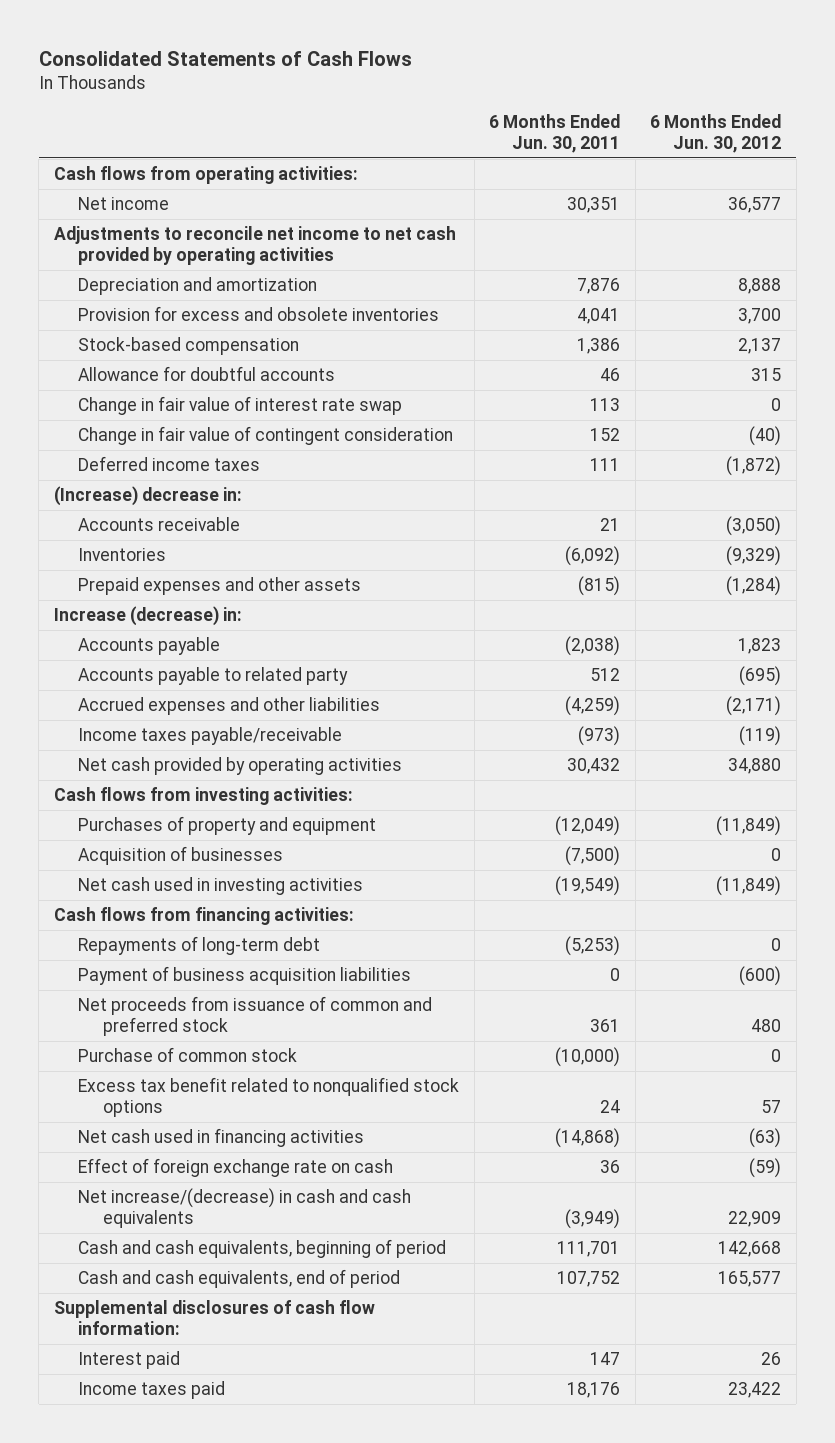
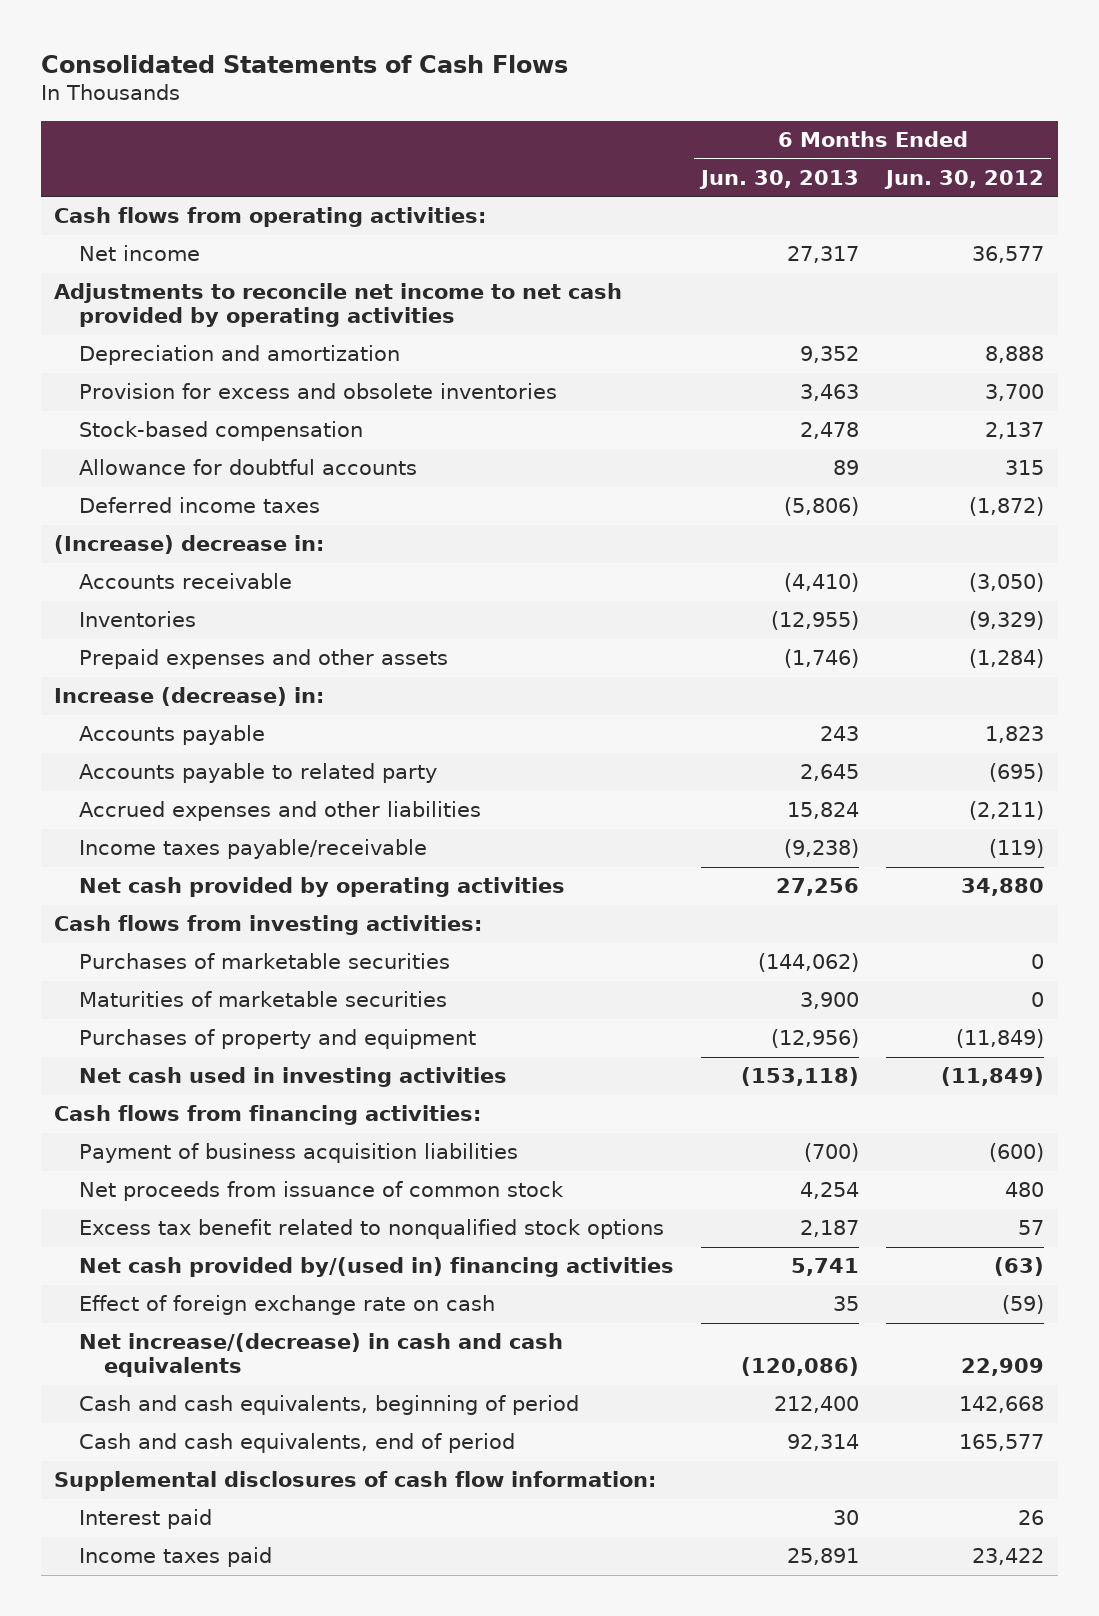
[489,113,621,153] 6 Months Ended Jun. 30, 2011 -> none
none -> [699,169,860,189] Jun. 30, 2013
[78,396,403,416] Change in fair value of interest rate swap -> none
[78,426,454,446] Change in fair value of contingent consideration -> none
[726,696,782,717] (2,171) -> [969,801,1045,821] (2,211)
none -> [79,953,451,970] Purchases of marketable securities
none -> [79,991,448,1008] Maturities of marketable securities
[78,846,284,866] Acquisition of businesses -> none
[78,936,321,956] Repayments of long-term debt -> none
[78,1047,298,1063] Purchase of common stock -> none
[78,996,433,1037] Net proceeds from issuance of common and preferred stock -> [79,1181,565,1202] Net proceeds from issuance of common stock
[78,1128,365,1148] Net cash used in financing activities -> [79,1257,675,1278] Net cash provided by/(used in) financing activities

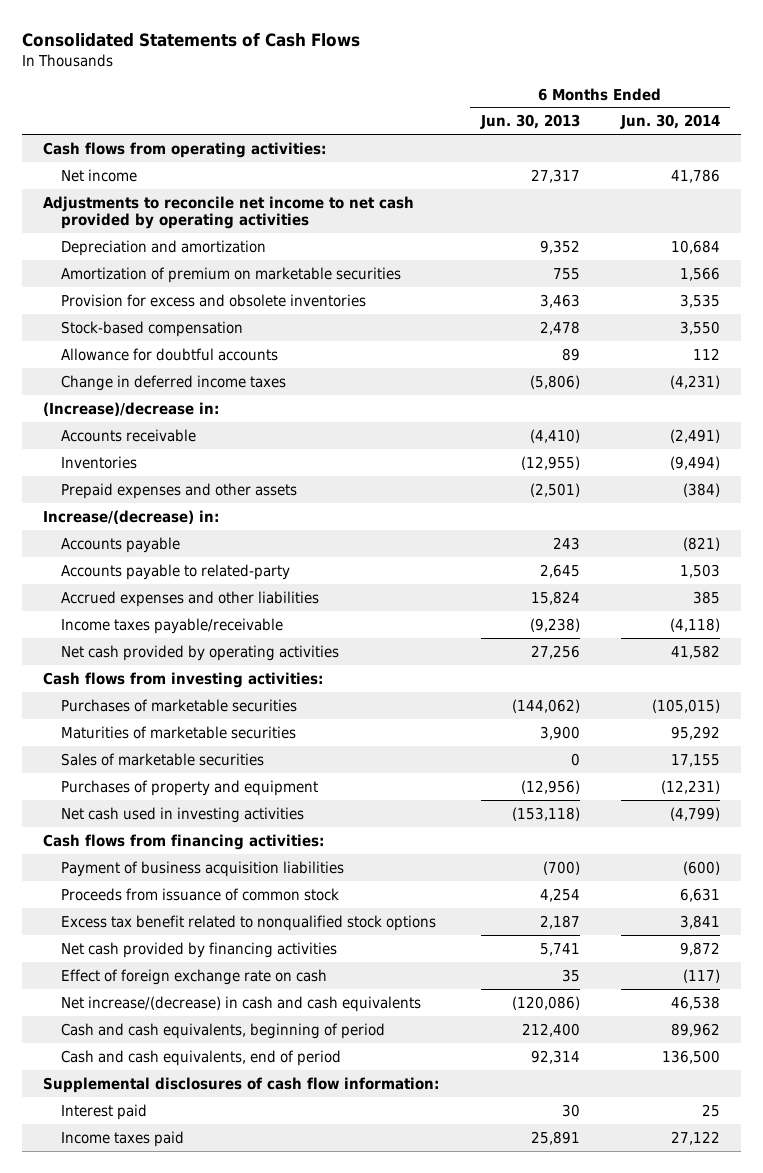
[884,169,1045,189] Jun. 30, 2012 -> none
none -> [619,114,720,130] Jun. 30, 2014
none -> [61,266,402,283] Amortization of premium on marketable securities
[79,497,321,514] Deferred income taxes -> [61,374,287,391] Change in deferred income taxes
[54,535,325,555] (Increase) decrease in: -> [43,401,220,416] (Increase)/decrease in:
[784,649,860,669] (1,746) -> [529,482,580,497] (2,501)
[54,687,325,707] Increase (decrease) in: -> [43,509,220,524] Increase/(decrease) in:
[79,763,438,784] Accounts payable to related party -> [61,563,291,580] Accounts payable to related-party
none -> [61,752,265,766] Sales of marketable securities
[79,1181,565,1202] Net proceeds from issuance of common stock -> [61,887,340,901] Proceeds from issuance of common stock
[79,1257,675,1278] Net cash provided by/(used in) financing activities -> [61,941,338,958] Net cash provided by financing activities

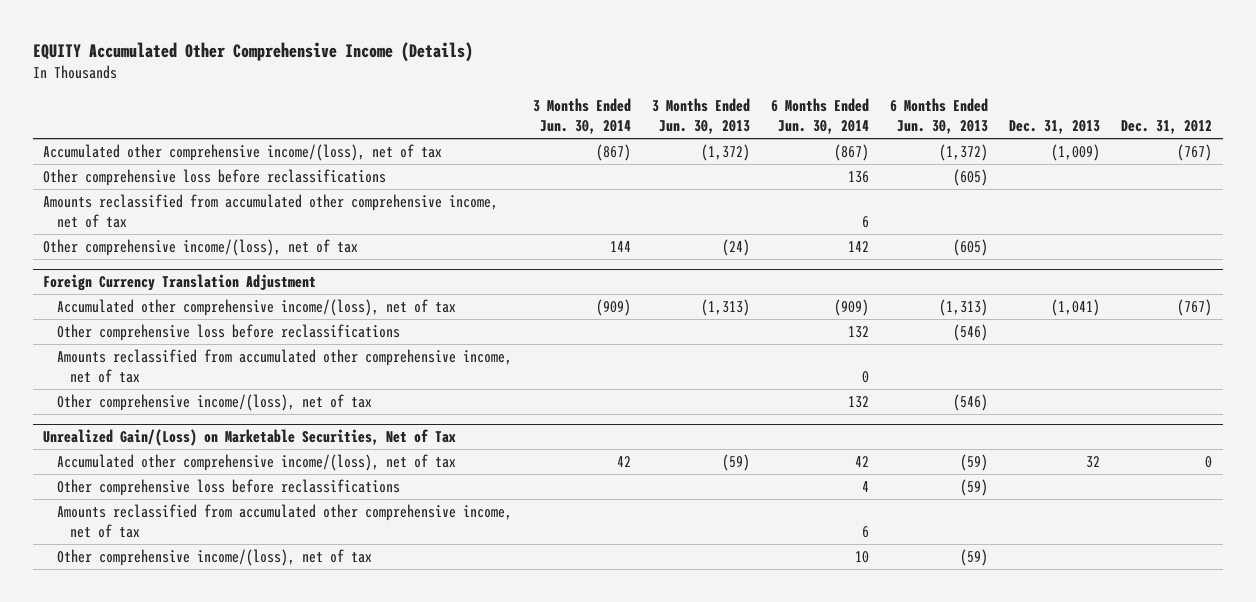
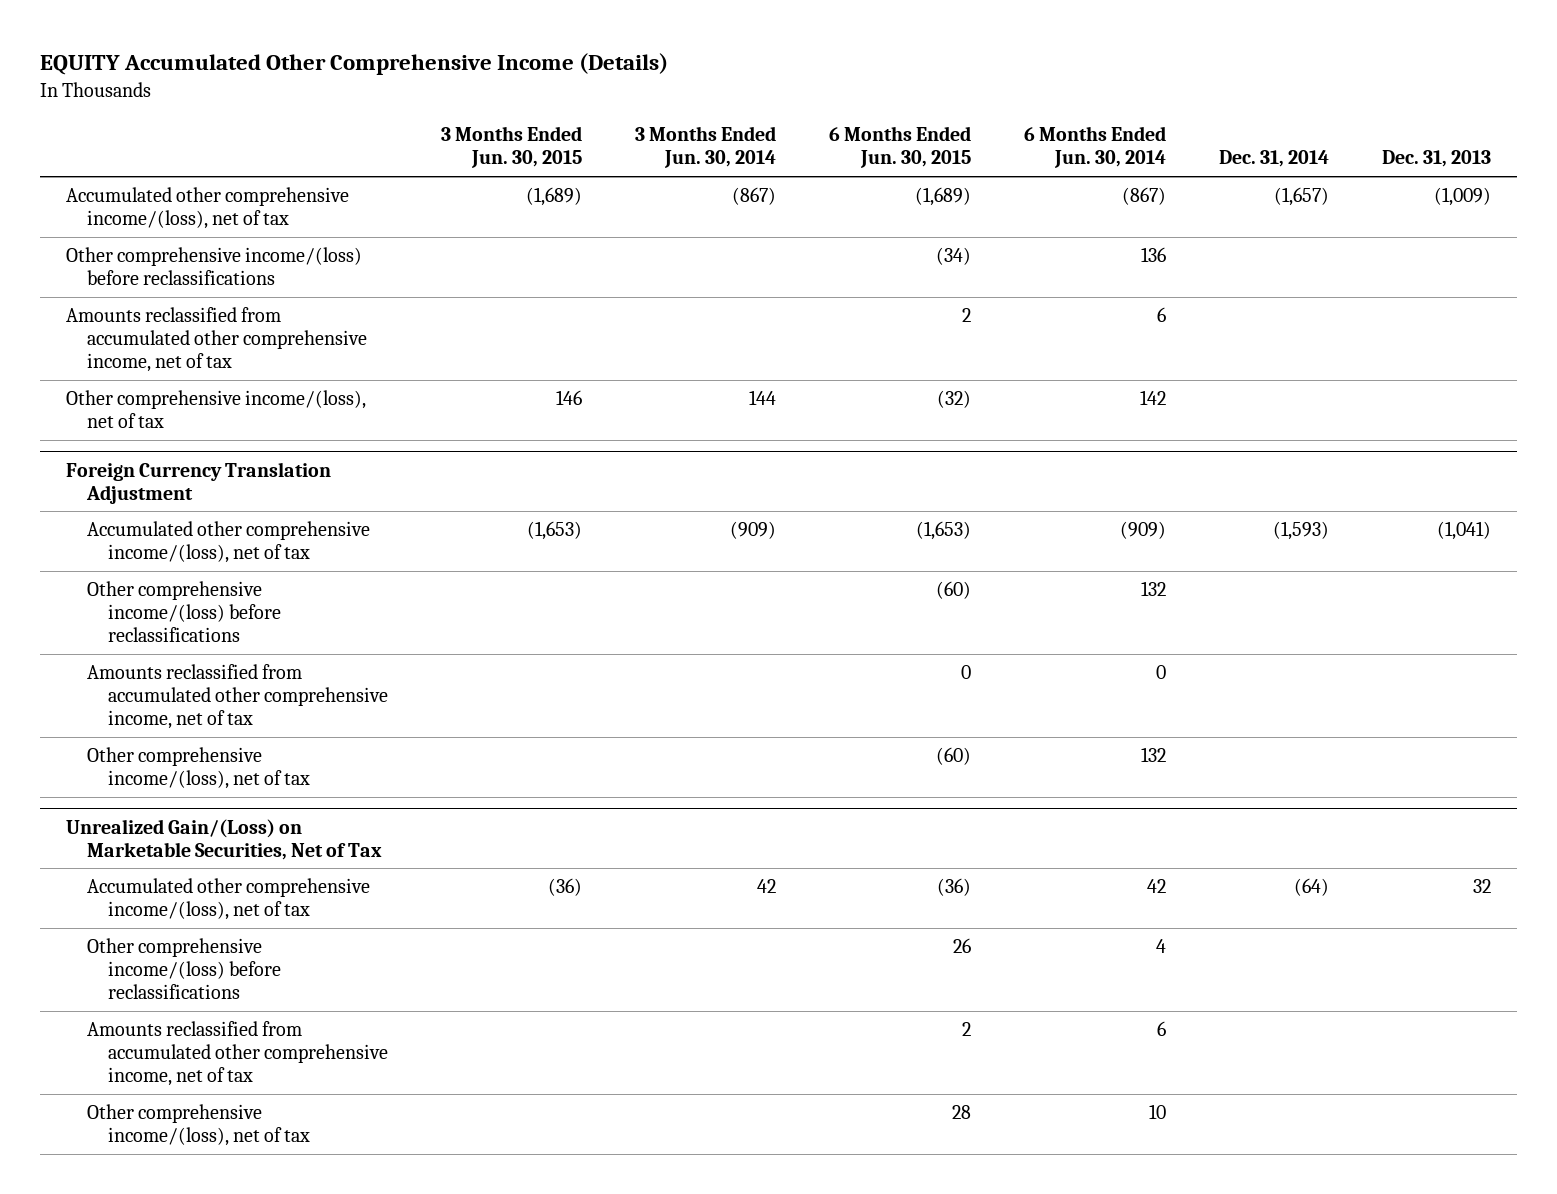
[651,98,750,135] 3 Months Ended Jun. 30, 2013 -> none
[889,98,988,135] 6 Months Ended Jun. 30, 2013 -> none
[1121,120,1213,135] Dec. 31, 2012 -> none
none -> [440,126,582,169] 3 Months Ended Jun. 30, 2015
none -> [828,126,971,169] 6 Months Ended Jun. 30, 2015
none -> [1218,150,1329,168] Dec. 31, 2014
[43,168,387,186] Other comprehensive loss before reclassifications -> [66,247,363,286] Other comprehensive income/(loss) before reclassifications
[56,323,400,341] Other comprehensive loss before reclassifications -> [86,581,281,643] Other comprehensive income/(loss) before reclassifications
[56,478,400,496] Other comprehensive loss before reclassifications -> [86,938,281,1000] Other comprehensive income/(loss) before reclassifications

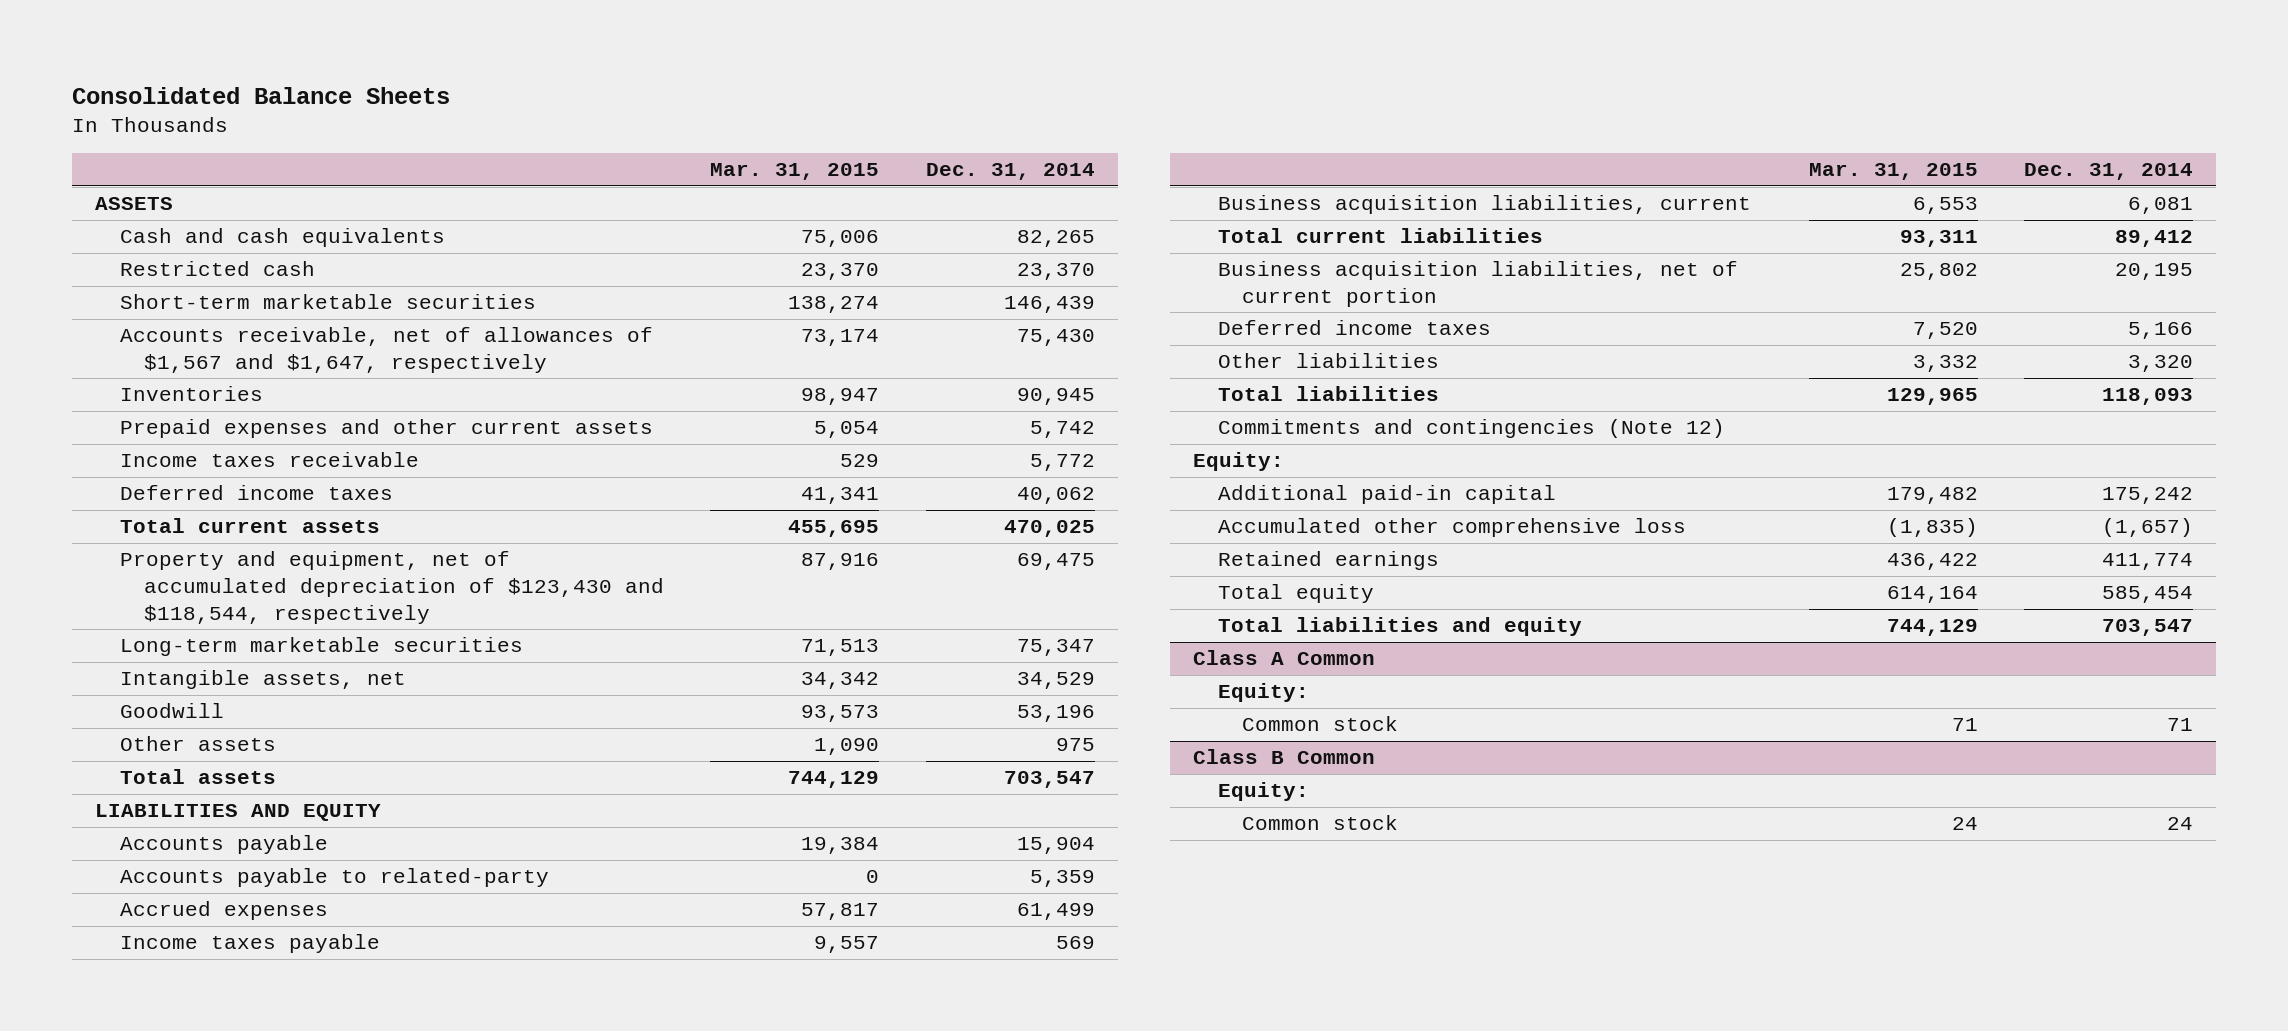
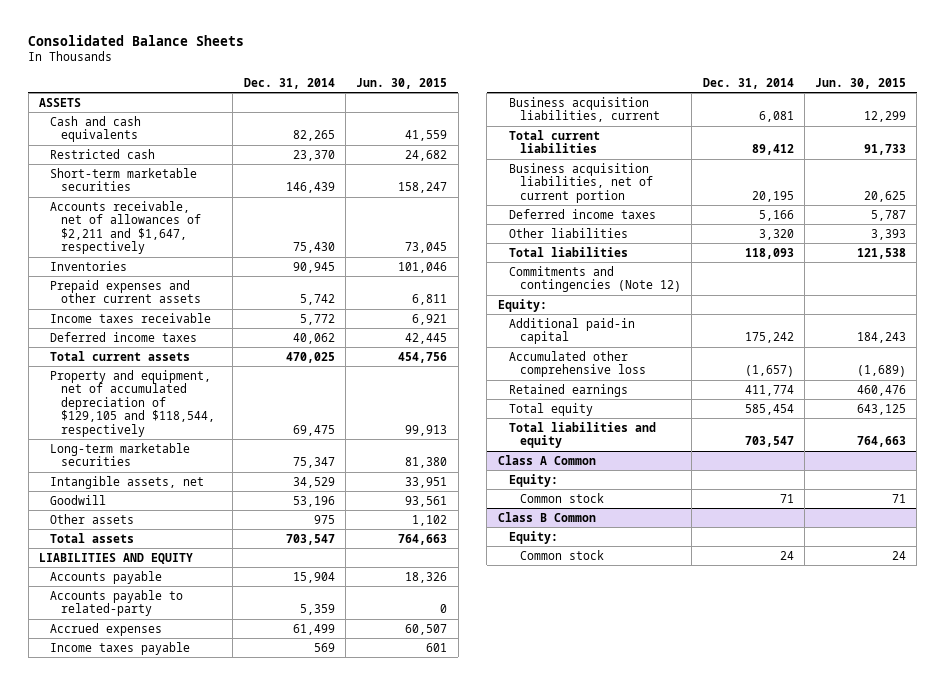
[710,163,880,181] Mar. 31, 2015 -> none
none -> [356,77,448,89] Jun. 30, 2015
[119,327,653,374] Accounts receivable, net of allowances of $1,567 and $1,647, respectively -> [49,200,202,255] Accounts receivable, net of allowances of $2,211 and $1,647, respectively
[119,551,665,624] Property and equipment, net of accumulated depreciation of $123,430 and $118,544, respectively -> [49,369,216,437] Property and equipment, net of accumulated depreciation of $129,105 and $118,544, respectively

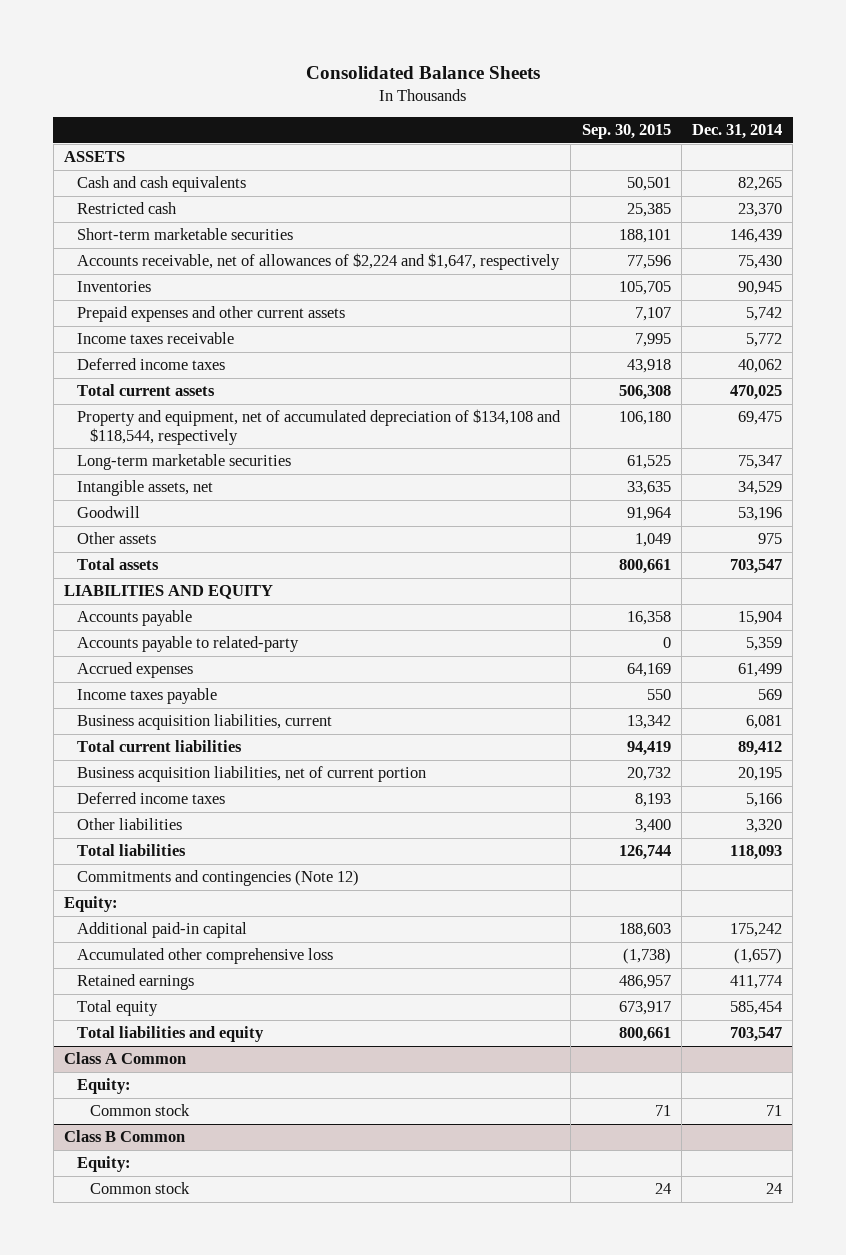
[356,77,448,89] Jun. 30, 2015 -> none
none -> [581,124,671,140] Sep. 30, 2015
[49,200,202,255] Accounts receivable, net of allowances of $2,211 and $1,647, respectively -> [77,253,561,271] Accounts receivable, net of allowances of $2,224 and $1,647, respectively
[49,369,216,437] Property and equipment, net of accumulated depreciation of $129,105 and $118,544, respectively -> [77,409,562,445] Property and equipment, net of accumulated depreciation of $134,108 and $118,544, respectively

